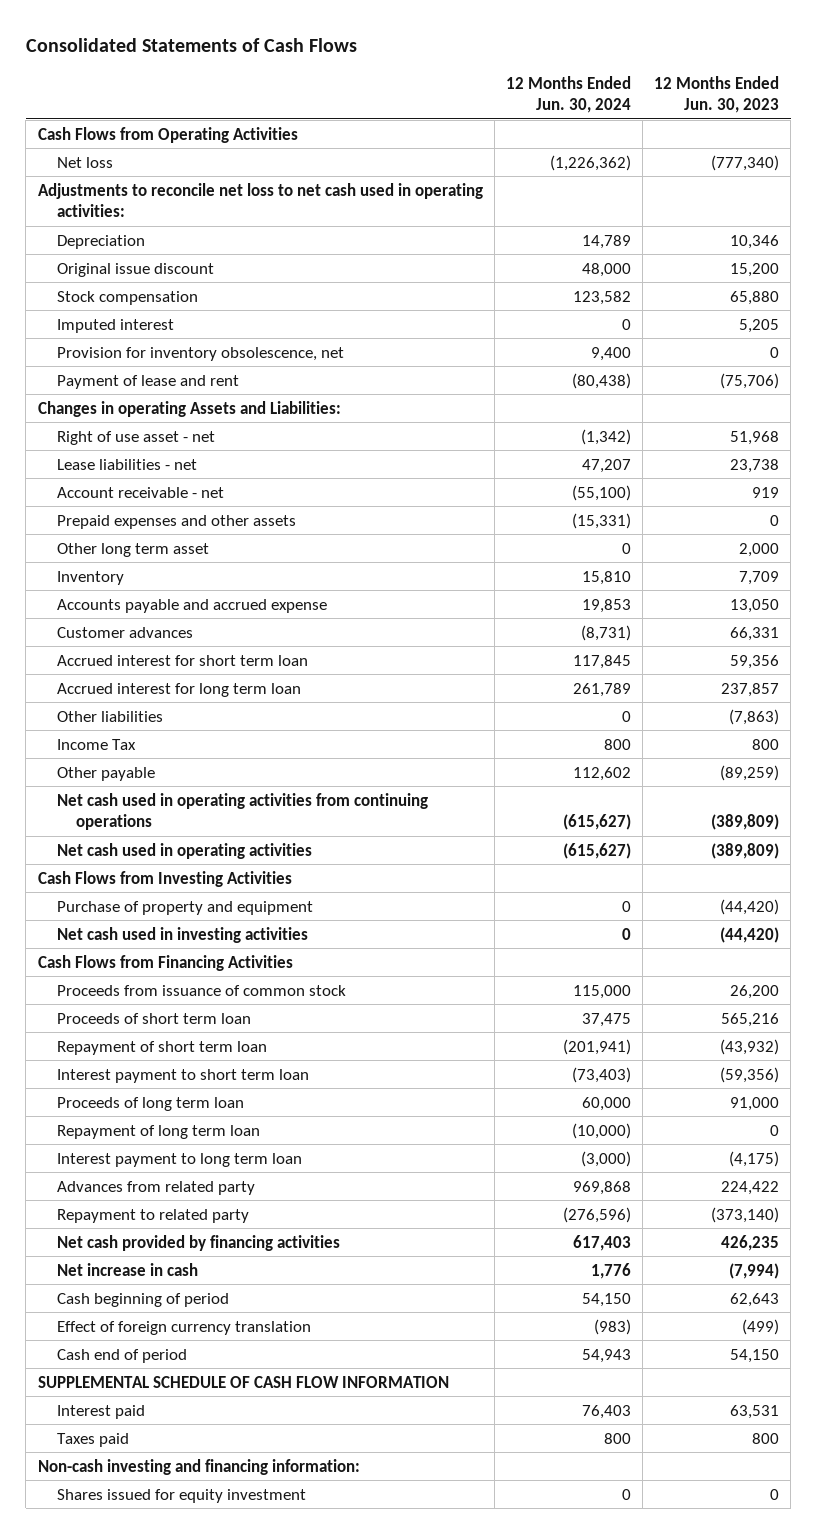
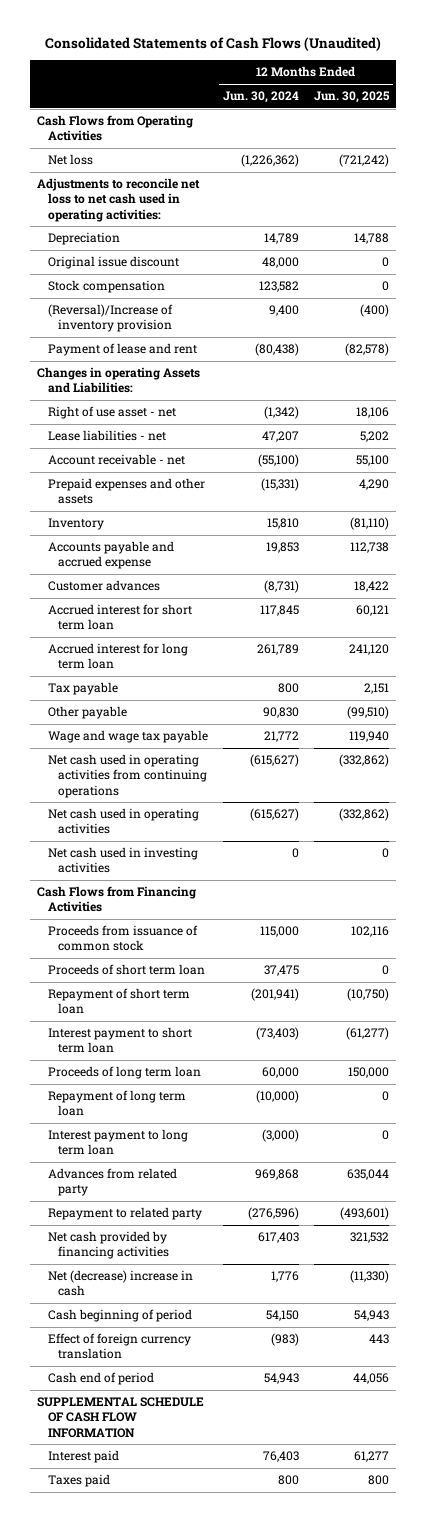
[25,38,357,53] Consolidated Statements of Cash Flows -> [45,37,382,52] Consolidated Statements of Cash Flows (Unaudited)
[654,75,780,114] 12 Months Ended Jun. 30, 2023 -> none
none -> [313,91,390,104] Jun. 30, 2025
[56,318,174,333] Imputed interest -> none
[56,346,344,361] Provision for inventory obsolescence, net -> [47,304,173,333] (Reversal)/Increase of inventory provision
[56,542,209,557] Other long term asset -> none
[56,710,163,722] Other liabilities -> none
[56,738,136,750] Income Tax -> [47,682,118,696] Tax payable
[572,766,631,781] 112,602 -> [262,707,299,719] 90,830
none -> [47,730,208,744] Wage and wage tax payable
[37,870,292,887] Cash Flows from Investing Activities -> none
[56,900,313,915] Purchase of property and equipment -> none
[56,1262,198,1276] Net increase in cash -> [47,1270,193,1297] Net (decrease) increase in cash
[37,1458,360,1475] Non-cash investing and financing information: -> none
[56,1488,306,1503] Shares issued for equity investment -> none

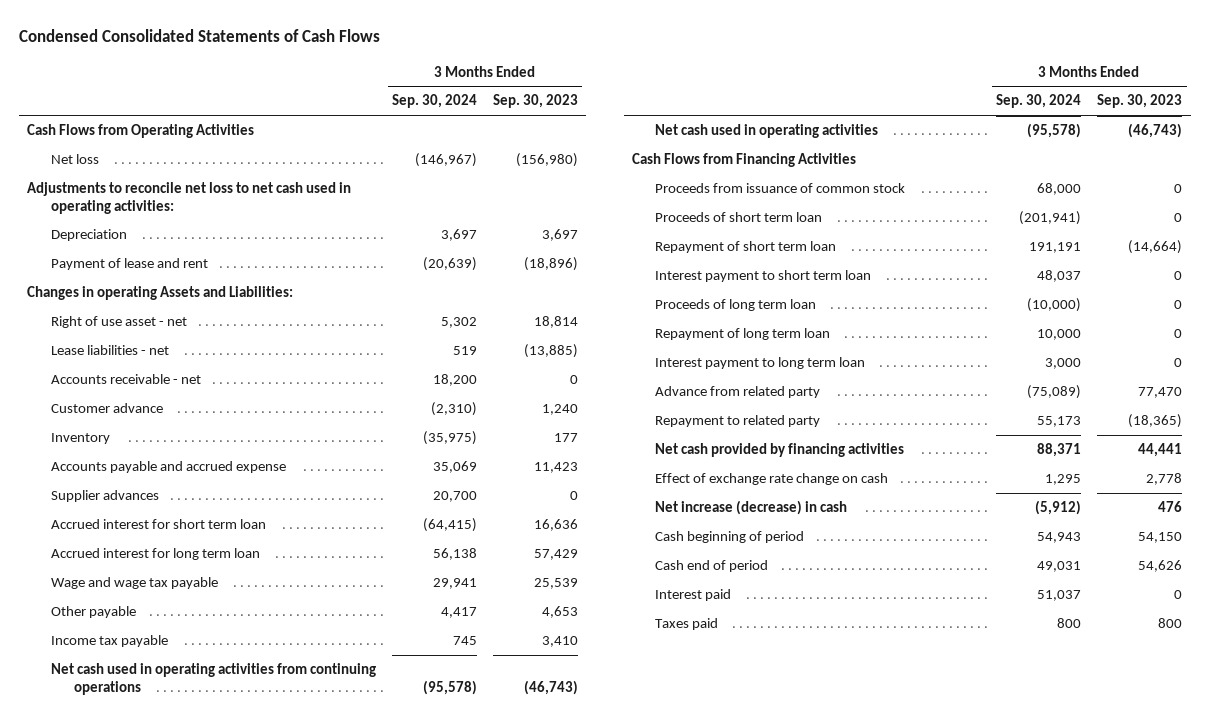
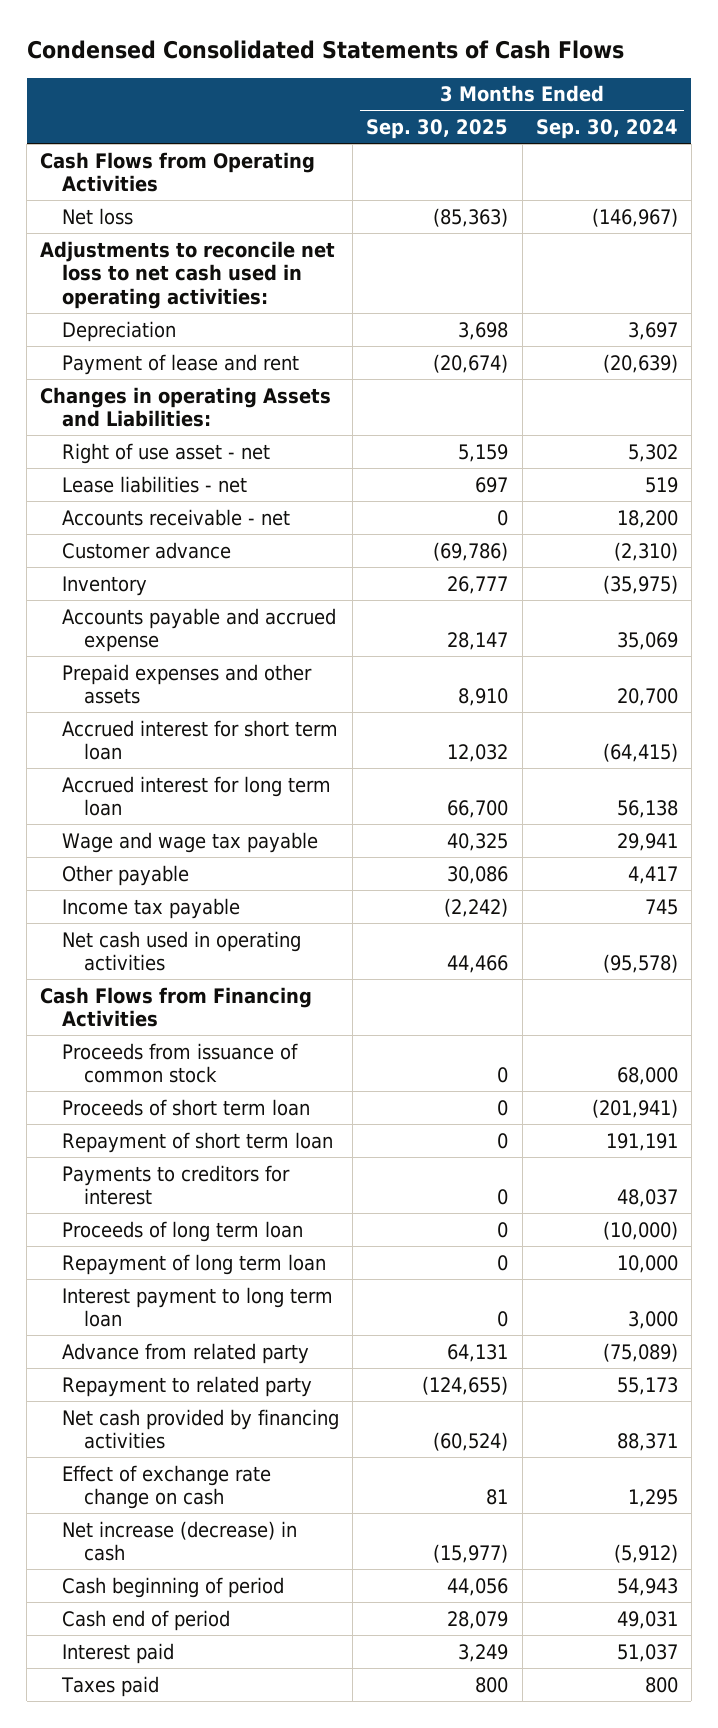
[493,94,579,109] Sep. 30, 2023 -> none
none -> [366,119,509,140] Sep. 30, 2025
[50,490,159,503] Supplier advances -> none
none -> [62,663,313,705] Prepaid expenses and other assets
[50,663,376,695] Net cash used in operating activities from continuing operations -> none
[654,270,871,283] Interest payment to short term loan -> [62,1164,291,1206] Payments to creditors for interest

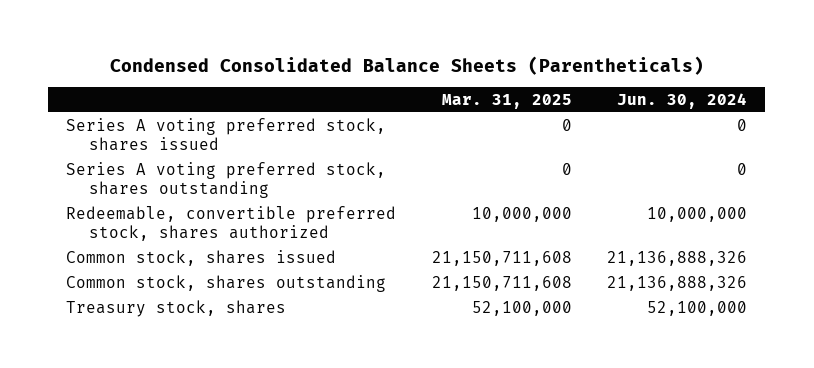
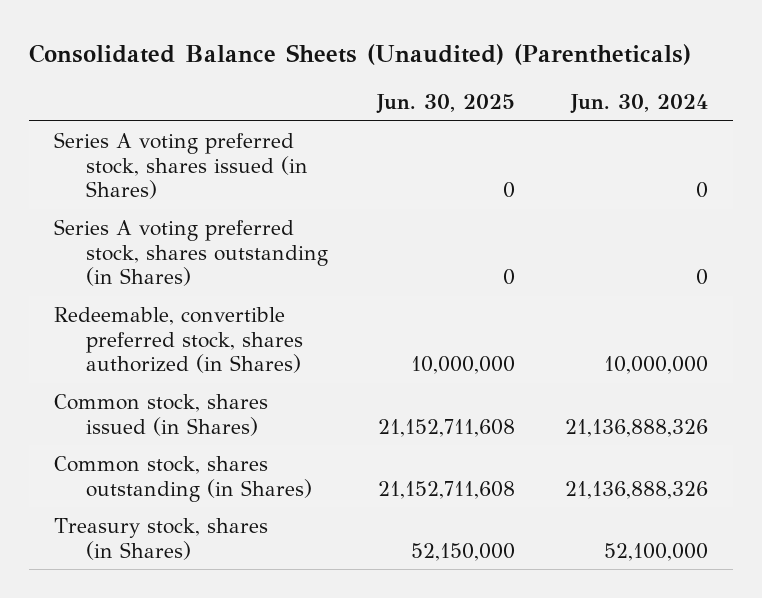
[109,56,704,76] Condensed Consolidated Balance Sheets (Parentheticals) -> [29,44,692,66] Consolidated Balance Sheets (Unaudited) (Parentheticals)
[441,93,572,109] Mar. 31, 2025 -> none
none -> [376,94,516,115] Jun. 30, 2025
[66,117,387,152] Series A voting preferred stock, shares issued -> [54,131,308,200] Series A voting preferred stock, shares issued (in Shares)
[66,161,387,199] Series A voting preferred stock, shares outstanding -> [54,218,328,287] Series A voting preferred stock, shares outstanding (in Shares)
[66,205,397,242] Redeemable, convertible preferred stock, shares authorized -> [54,306,303,374] Redeemable, convertible preferred stock, shares authorized (in Shares)
[66,249,337,266] Common stock, shares issued -> [54,393,269,436] Common stock, shares issued (in Shares)
[66,274,387,292] Common stock, shares outstanding -> [54,455,312,502] Common stock, shares outstanding (in Shares)
[66,299,287,317] Treasury stock, shares -> [54,517,269,560] Treasury stock, shares (in Shares)

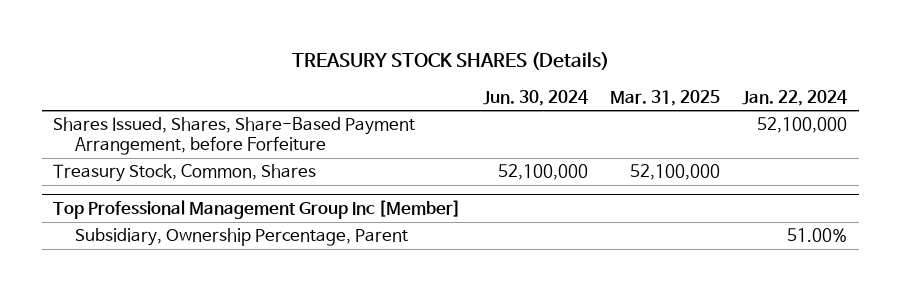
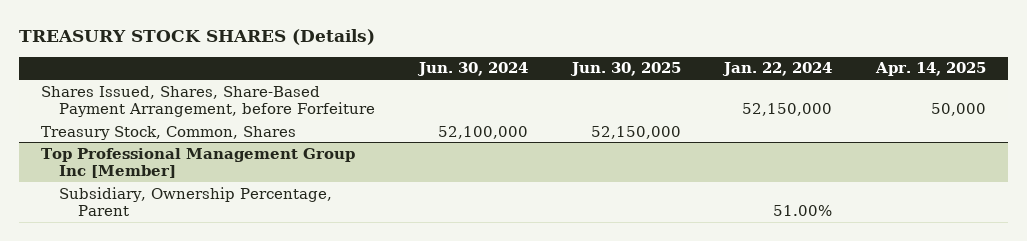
[610,89,721,106] Mar. 31, 2025 -> none
none -> [569,62,681,77] Jun. 30, 2025
none -> [875,62,987,77] Apr. 14, 2025
[757,117,848,134] 52,100,000 -> [742,103,833,117] 52,150,000

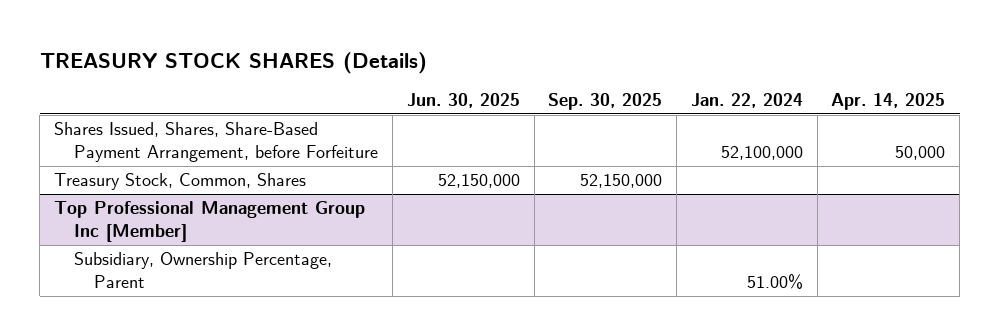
[417,62,529,77] Jun. 30, 2024 -> none
none -> [548,92,663,110] Sep. 30, 2025
[742,103,833,117] 52,150,000 -> [720,145,803,160] 52,100,000

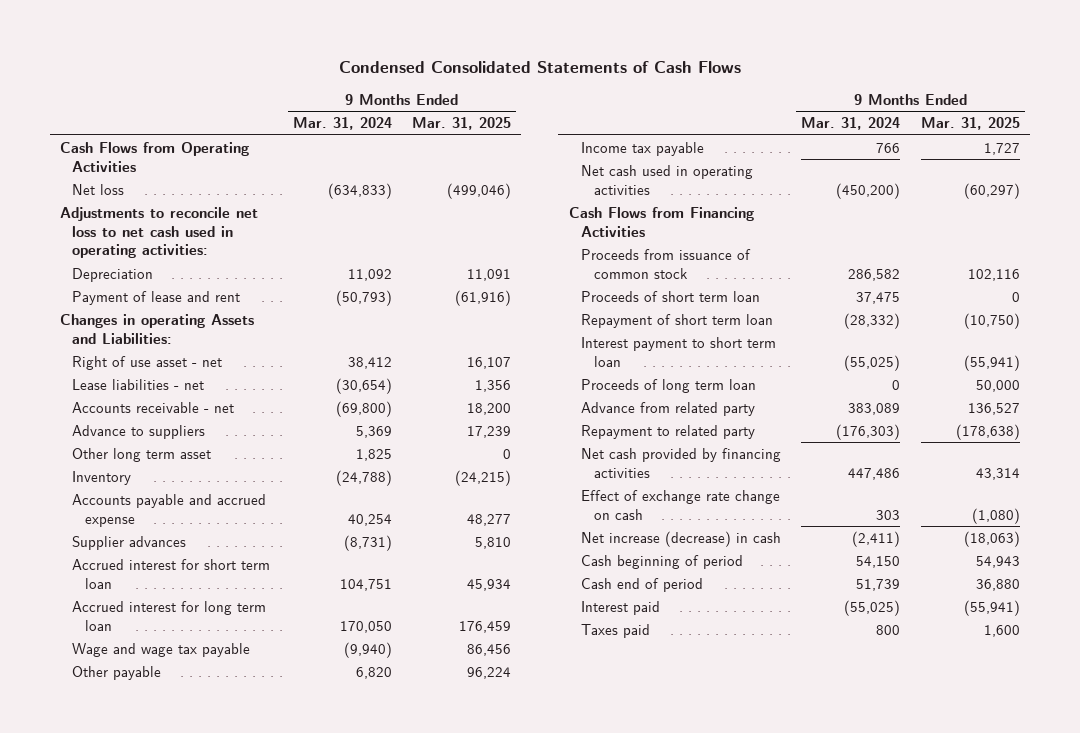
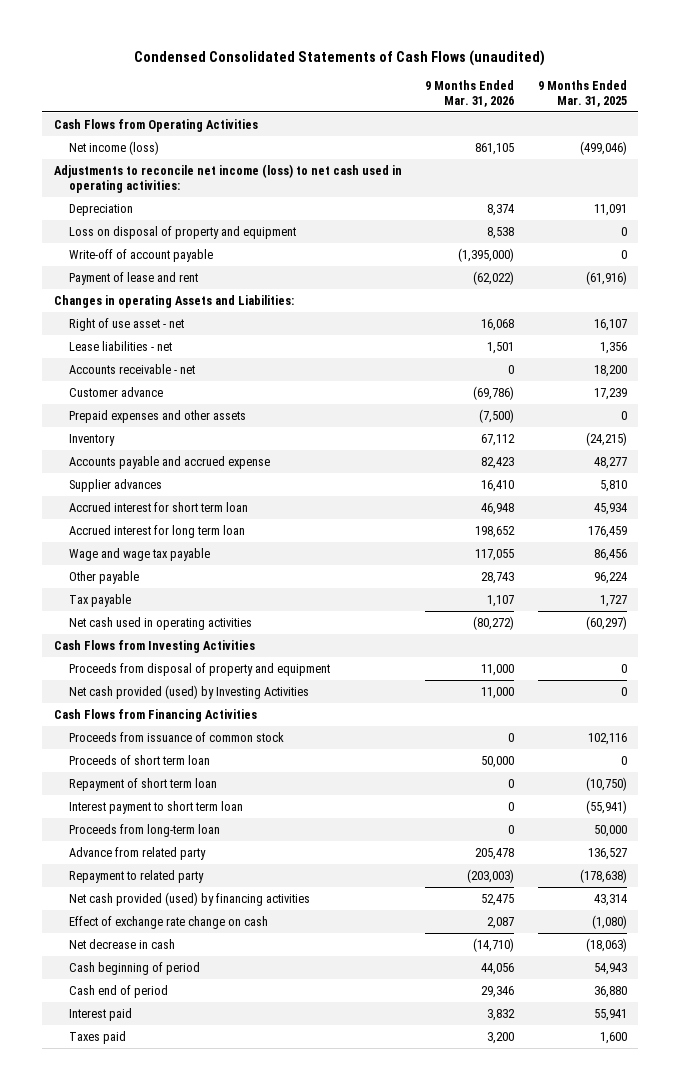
[338,60,741,73] Condensed Consolidated Statements of Cash Flows -> [134,49,546,66] Condensed Consolidated Statements of Cash Flows (unaudited)
[292,117,392,131] Mar. 31, 2024 -> none
none -> [425,80,515,107] 9 Months Ended Mar. 31, 2026
[72,183,125,195] Net loss -> [69,140,160,155] Net income (loss)
[59,206,258,259] Adjustments to reconcile net loss to net cash used in operating activities: -> [53,163,402,193] Adjustments to reconcile net income (loss) to net cash used in operating activities:
none -> [69,225,297,239] Loss on disposal of property and equipment
none -> [69,248,214,262] Write-off of account payable
[72,447,212,462] Other long term asset -> none
[72,424,206,439] Advance to suppliers -> [69,386,164,397] Customer advance
none -> [69,409,247,423] Prepaid expenses and other assets
[581,141,705,156] Income tax payable -> [69,593,132,607] Tax payable
none -> [53,639,255,653] Cash Flows from Investing Activities
none -> [69,662,331,676] Proceeds from disposal of property and equipment
none -> [69,684,310,699] Net cash provided (used) by Investing Activities
[581,378,757,393] Proceeds of long term loan -> [69,823,221,837] Proceeds from long-term loan
[581,447,782,478] Net cash provided by financing activities -> [69,891,311,906] Net cash provided (used) by financing activities
[581,530,782,547] Net increase (decrease) in cash -> [69,938,176,949] Net decrease in cash
[963,599,1020,616] (55,941) -> [593,1008,627,1021] 55,941

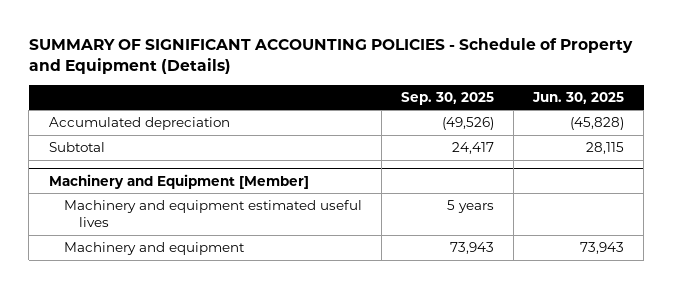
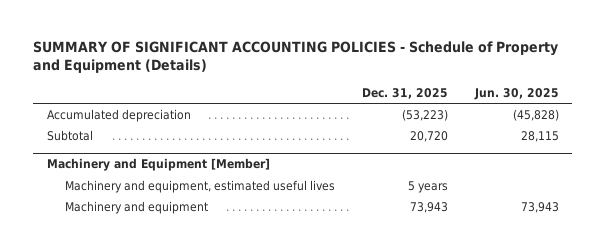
[400,91,494,105] Sep. 30, 2025 -> none
none -> [362,87,449,99] Dec. 31, 2025
[63,200,362,228] Machinery and equipment estimated useful lives -> [65,179,336,193] Machinery and equipment, estimated useful lives

